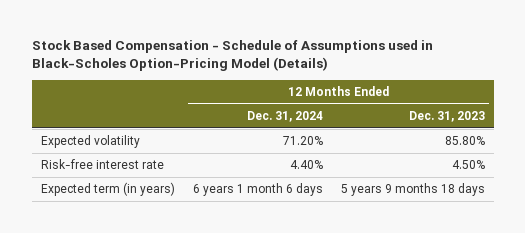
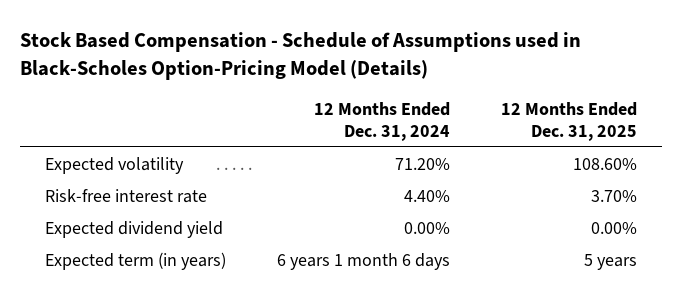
[408,110,485,122] Dec. 31, 2023 -> none
none -> [500,101,637,142] 12 Months Ended Dec. 31, 2025
none -> [45,220,224,238] Expected dividend yield

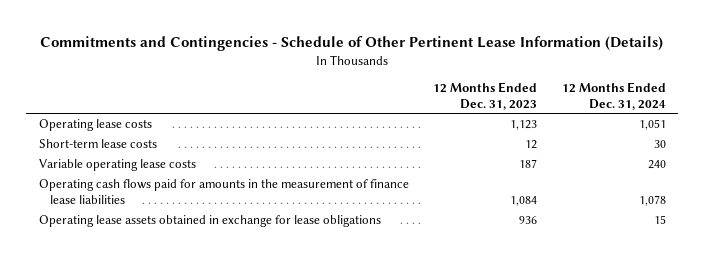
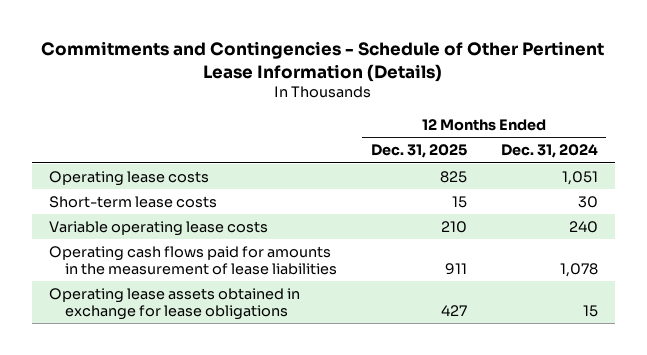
[433,82,538,110] 12 Months Ended Dec. 31, 2023 -> none
none -> [370,144,467,159] Dec. 31, 2025
[38,179,409,204] Operating cash flows paid for amounts in the measurement of finance lease liabilities -> [48,246,337,276] Operating cash flows paid for amounts in the measurement of lease liabilities

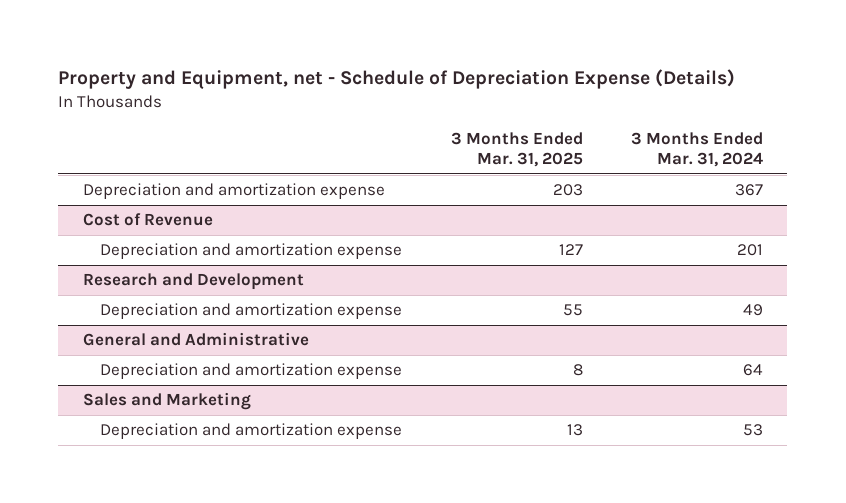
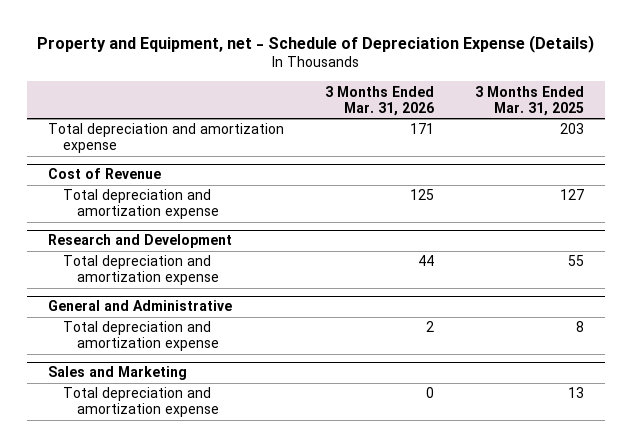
[631,132,764,167] 3 Months Ended Mar. 31, 2024 -> none
none -> [325,85,435,116] 3 Months Ended Mar. 31, 2026
[82,183,385,200] Depreciation and amortization expense -> [47,123,284,154] Total depreciation and amortization expense
[100,243,403,260] Depreciation and amortization expense -> [62,189,220,220] Total depreciation and amortization expense
[100,303,403,320] Depreciation and amortization expense -> [62,255,220,286] Total depreciation and amortization expense
[100,363,403,380] Depreciation and amortization expense -> [62,321,220,352] Total depreciation and amortization expense
[100,423,403,440] Depreciation and amortization expense -> [62,387,220,418] Total depreciation and amortization expense

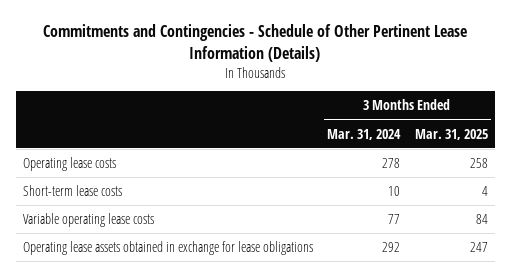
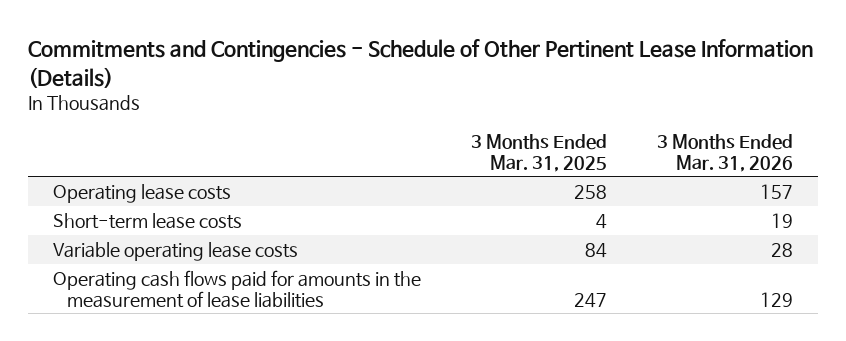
[327,128,402,140] Mar. 31, 2024 -> none
none -> [656,133,793,172] 3 Months Ended Mar. 31, 2026
[22,240,313,255] Operating lease assets obtained in exchange for lease obligations -> [53,269,422,308] Operating cash flows paid for amounts in the measurement of lease liabilities

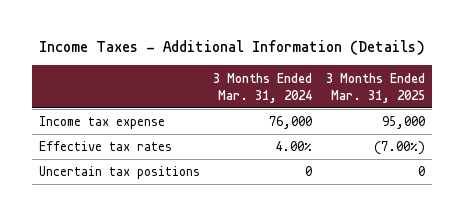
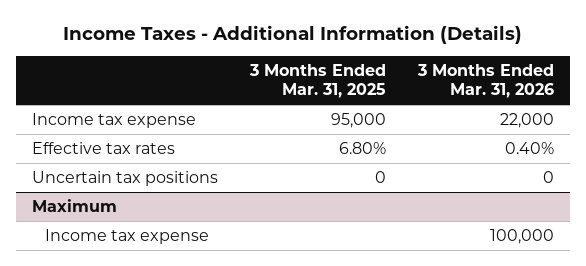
[213,72,313,103] 3 Months Ended Mar. 31, 2024 -> none
none -> [417,64,555,99] 3 Months Ended Mar. 31, 2026
[374,141,426,156] (7.00%) -> [338,142,386,155] 6.80%
none -> [31,199,117,213] Maximum
none -> [44,229,209,245] Income tax expense

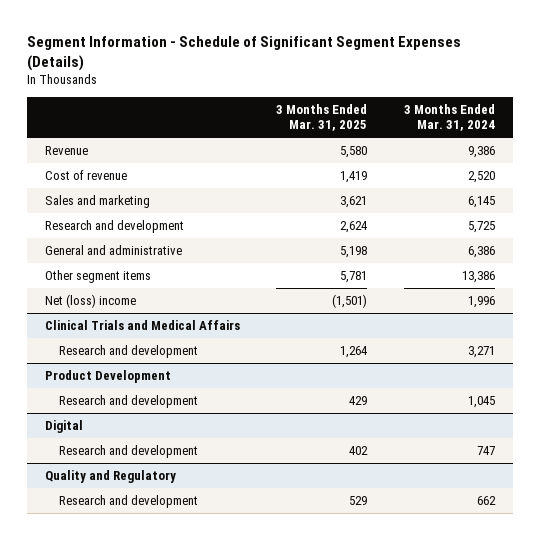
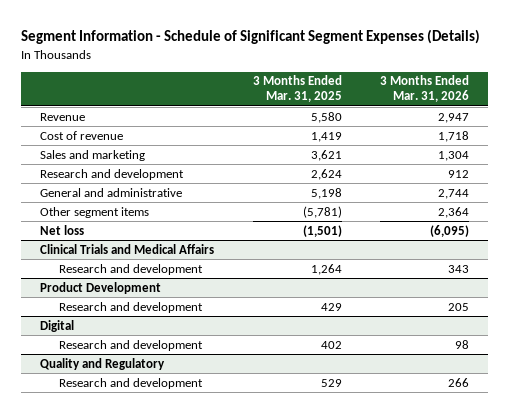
[403,104,495,132] 3 Months Ended Mar. 31, 2024 -> none
none -> [380,75,470,103] 3 Months Ended Mar. 31, 2026
[340,271,368,284] 5,781 -> [302,205,342,218] (5,781)
[45,294,137,309] Net (loss) income -> [40,224,85,235] Net loss

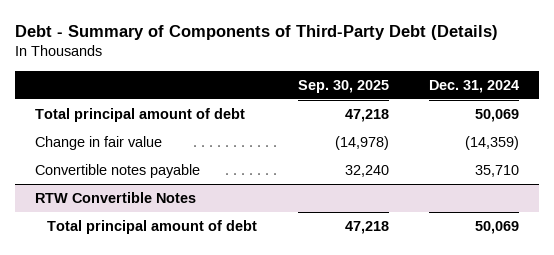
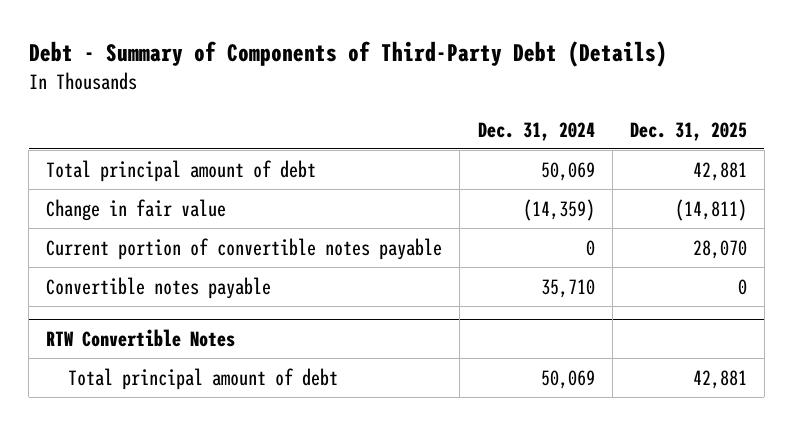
[297,79,389,93] Sep. 30, 2025 -> none
none -> [629,121,747,141] Dec. 31, 2025
none -> [46,237,443,260] Current portion of convertible notes payable

